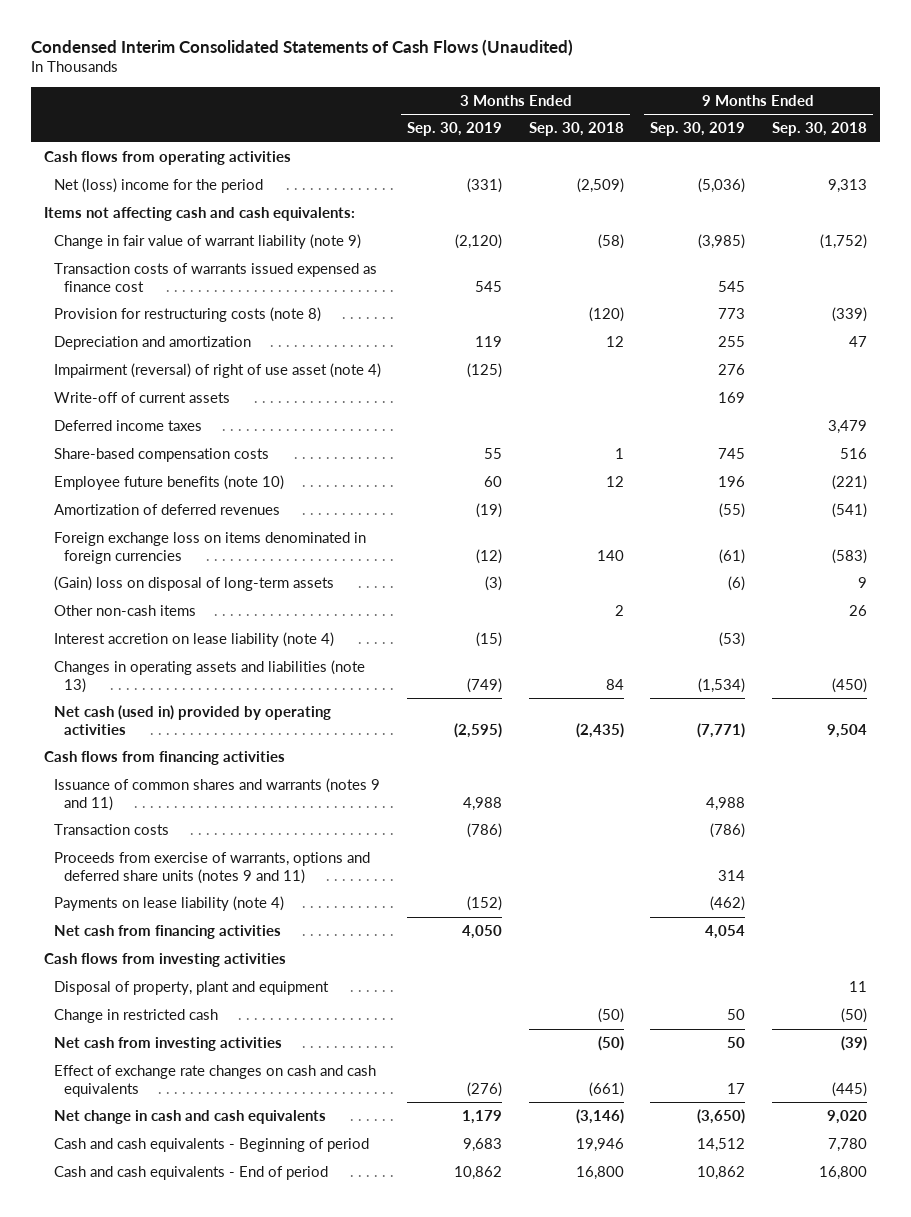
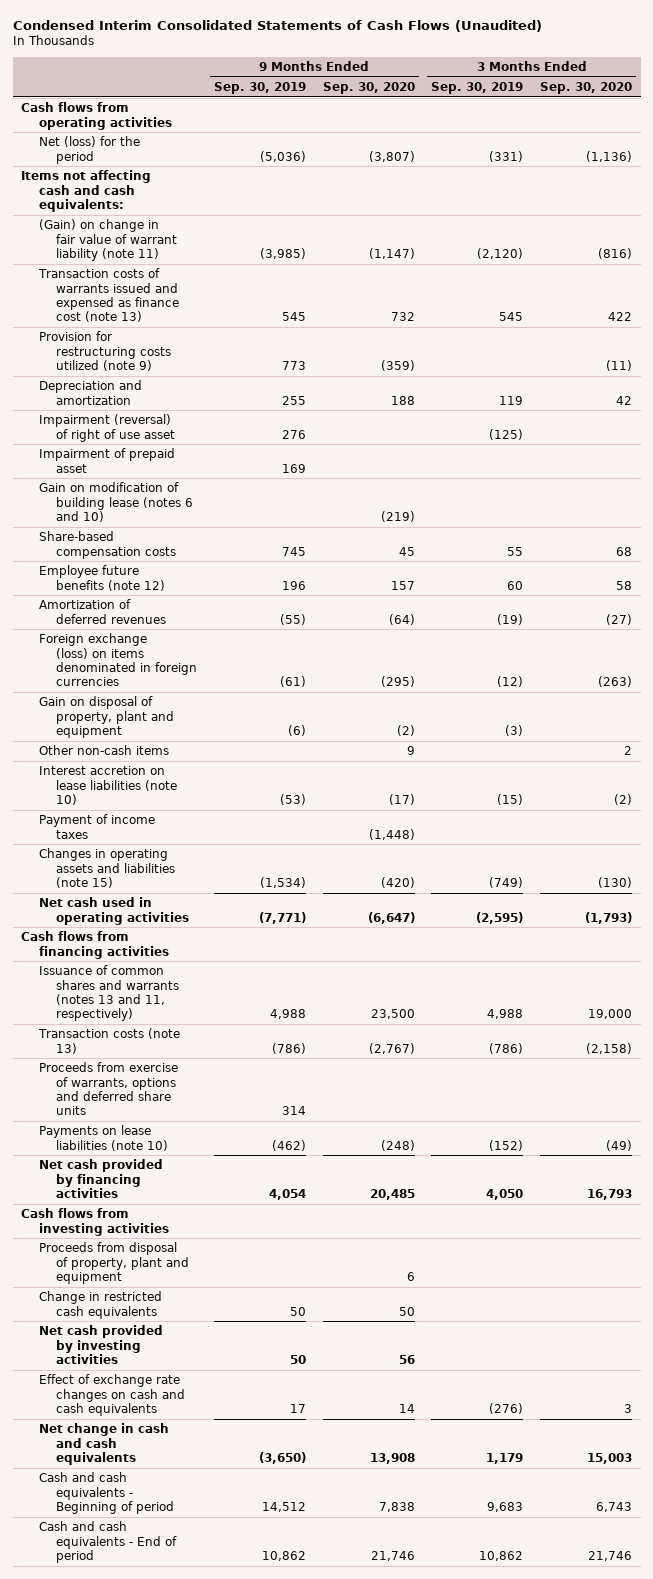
[528,122,624,137] Sep. 30, 2018 -> none
[771,122,867,137] Sep. 30, 2018 -> none
none -> [322,81,415,94] Sep. 30, 2020
none -> [540,81,633,94] Sep. 30, 2020
[54,177,264,193] Net (loss) income for the period -> [38,136,140,164] Net (loss) for the period
[54,233,362,249] Change in fair value of warrant liability (note 9) -> [38,219,177,261] (Gain) on change in fair value of warrant liability (note 11)
[54,262,378,292] Transaction costs of warrants issued expensed as finance cost -> [37,268,179,323] Transaction costs of warrants issued and expensed as finance cost (note 13)
[54,306,322,322] Provision for restructuring costs (note 8) -> [38,331,171,371] Provision for restructuring costs utilized (note 9)
[54,419,203,431] Deferred income taxes -> none
[54,362,382,378] Impairment (reversal) of right of use asset (note 4) -> [38,414,175,442] Impairment (reversal) of right of use asset
[54,391,231,403] Write-off of current assets -> [38,448,175,473] Impairment of prepaid asset
none -> [38,482,193,522] Gain on modification of building lease (notes 6 and 10)
[54,474,285,490] Employee future benefits (note 10) -> [38,565,165,591] Employee future benefits (note 12)
[54,531,367,564] Foreign exchange loss on items denominated in foreign currencies -> [38,633,197,687] Foreign exchange (loss) on items denominated in foreign currencies
[54,575,335,591] (Gain) loss on disposal of long-term assets -> [38,696,174,738] Gain on disposal of property, plant and equipment
[54,631,335,647] Interest accretion on lease liability (note 4) -> [38,766,177,805] Interest accretion on lease liabilities (note 10)
none -> [38,814,155,839] Payment of income taxes
[54,659,366,693] Changes in operating assets and liabilities (note 13) -> [38,848,175,888] Changes in operating assets and liabilities (note 15)
[54,704,332,735] Net cash (used in) provided by operating activities -> [38,897,189,925] Net cash used in operating activities
[54,777,381,811] Issuance of common shares and warrants (notes 9 and 11) -> [38,965,179,1022] Issuance of common shares and warrants (notes 13 and 11, respectively)
[54,823,170,835] Transaction costs -> [37,1028,180,1054] Transaction costs (note 13)
[54,851,371,884] Proceeds from exercise of warrants, options and deferred share units (notes 9 and 11) -> [38,1062,178,1116] Proceeds from exercise of warrants, options and deferred share units
[54,895,285,911] Payments on lease liability (note 4) -> [38,1125,168,1151] Payments on lease liabilities (note 10)
[54,924,282,939] Net cash from financing activities -> [38,1159,163,1198] Net cash provided by financing activities
[54,980,330,995] Disposal of property, plant and equipment -> [38,1242,189,1284] Proceeds from disposal of property, plant and equipment
[54,1008,219,1023] Change in restricted cash -> [38,1291,162,1319] Change in restricted cash equivalents
[54,1036,283,1051] Net cash from investing activities -> [38,1325,163,1364] Net cash provided by investing activities

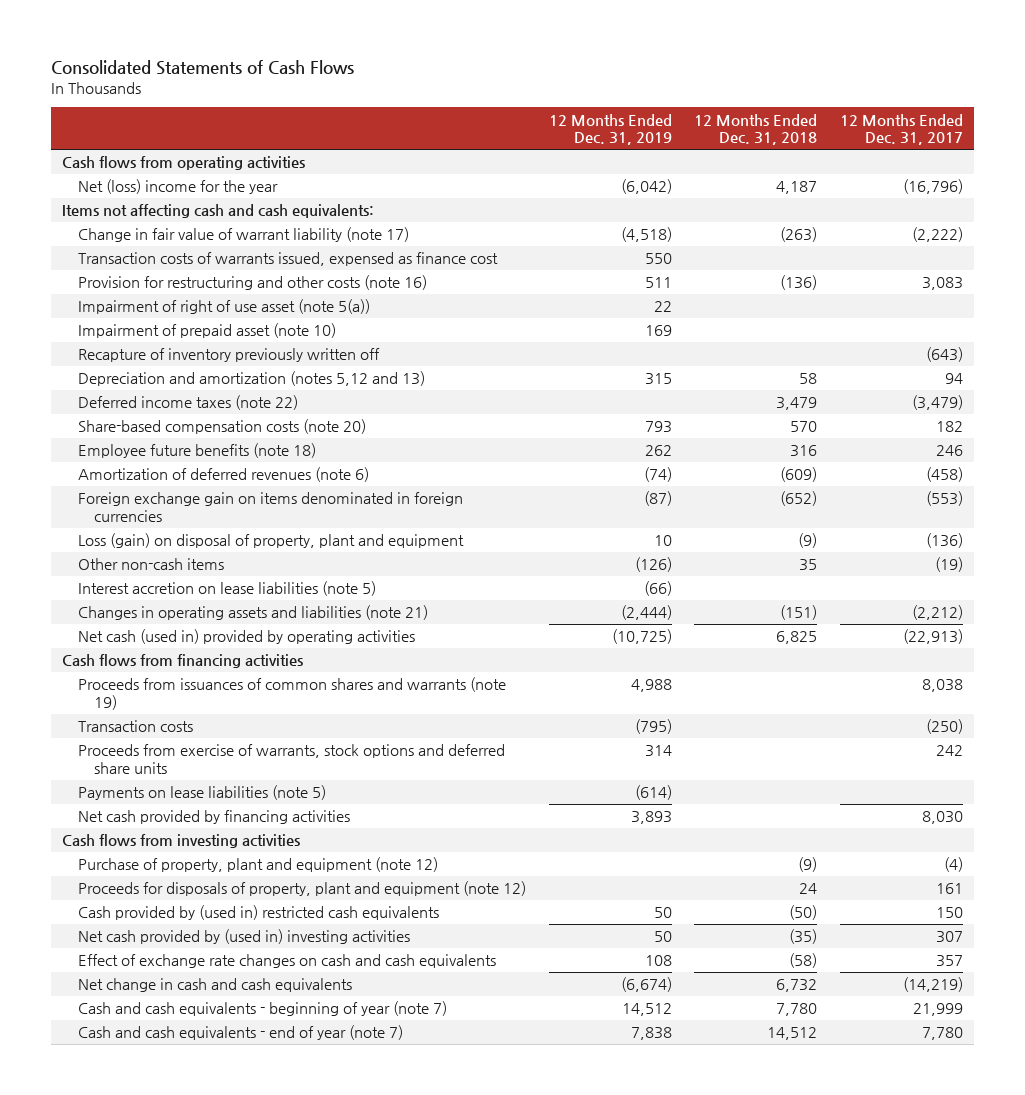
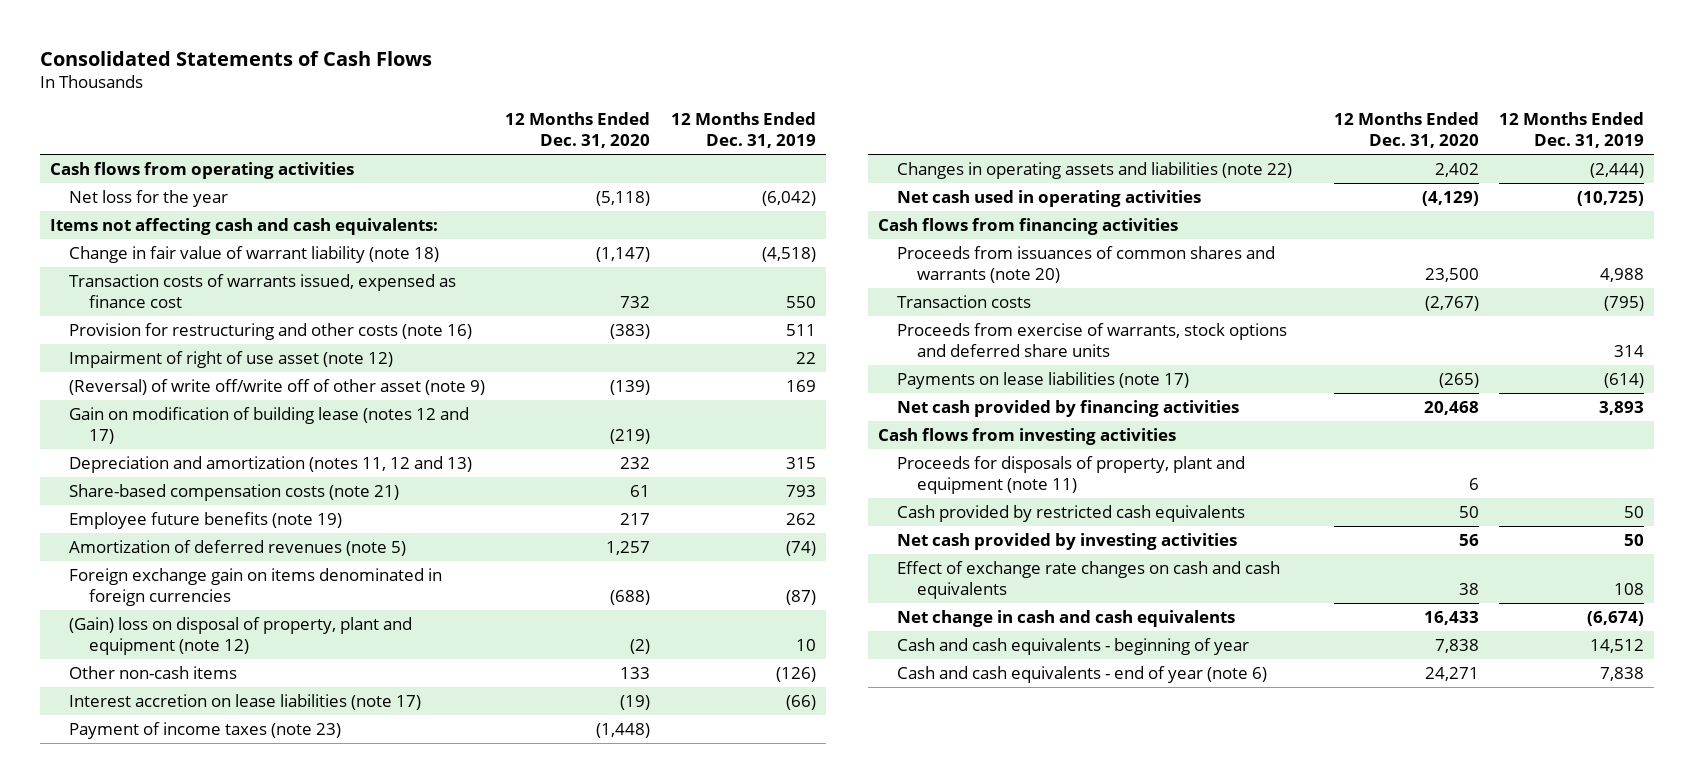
[694,113,818,146] 12 Months Ended Dec. 31, 2018 -> none
[840,113,964,146] 12 Months Ended Dec. 31, 2017 -> none
none -> [505,112,651,149] 12 Months Ended Dec. 31, 2020
[78,179,279,195] Net (loss) income for the year -> [69,190,229,208] Net loss for the year
[78,227,410,243] Change in fair value of warrant liability (note 17) -> [69,246,440,264] Change in fair value of warrant liability (note 18)
[78,348,381,363] Recapture of inventory previously written off -> none
[78,395,299,411] Deferred income taxes (note 22) -> none
[78,299,371,315] Impairment of right of use asset (note 5(a)) -> [69,351,394,369] Impairment of right of use asset (note 12)
[78,323,337,339] Impairment of prepaid asset (note 10) -> [69,379,486,396] (Reversal) of write off/write off of other asset (note 9)
none -> [69,407,470,445] Gain on modification of building lease (notes 12 and 17)
[78,371,426,387] Depreciation and amortization (notes 5,12 and 13) -> [69,456,473,474] Depreciation and amortization (notes 11, 12 and 13)
[78,419,367,435] Share-based compensation costs (note 20) -> [69,484,400,502] Share-based compensation costs (note 21)
[78,443,317,459] Employee future benefits (note 18) -> [69,512,343,530] Employee future benefits (note 19)
[78,467,370,483] Amortization of deferred revenues (note 6) -> [69,540,407,557] Amortization of deferred revenues (note 5)
[78,533,465,549] Loss (gain) on disposal of property, plant and equipment -> [69,617,413,656] (Gain) loss on disposal of property, plant and equipment (note 12)
[78,581,377,597] Interest accretion on lease liabilities (note 5) -> [69,694,422,711] Interest accretion on lease liabilities (note 17)
none -> [69,722,342,740] Payment of income taxes (note 23)
[78,605,429,621] Changes in operating assets and liabilities (note 21) -> [897,162,1293,180] Changes in operating assets and liabilities (note 22)
[78,629,416,645] Net cash (used in) provided by operating activities -> [897,190,1202,208] Net cash used in operating activities
[78,677,507,710] Proceeds from issuances of common shares and warrants (note 19) -> [897,246,1276,284] Proceeds from issuances of common shares and warrants (note 20)
[78,785,327,801] Payments on lease liabilities (note 5) -> [897,372,1190,390] Payments on lease liabilities (note 17)
[78,857,439,873] Purchase of property, plant and equipment (note 12) -> none
[78,881,527,897] Proceeds for disposals of property, plant and equipment (note 12) -> [897,456,1246,495] Proceeds for disposals of property, plant and equipment (note 11)
[78,905,440,921] Cash provided by (used in) restricted cash equivalents -> [897,505,1246,523] Cash provided by restricted cash equivalents
[78,929,411,945] Net cash provided by (used in) investing activities -> [897,533,1238,551] Net cash provided by investing activities
[78,1001,448,1017] Cash and cash equivalents - beginning of year (note 7) -> [897,638,1250,656] Cash and cash equivalents - beginning of year
[78,1025,404,1041] Cash and cash equivalents - end of year (note 7) -> [897,666,1268,684] Cash and cash equivalents - end of year (note 6)

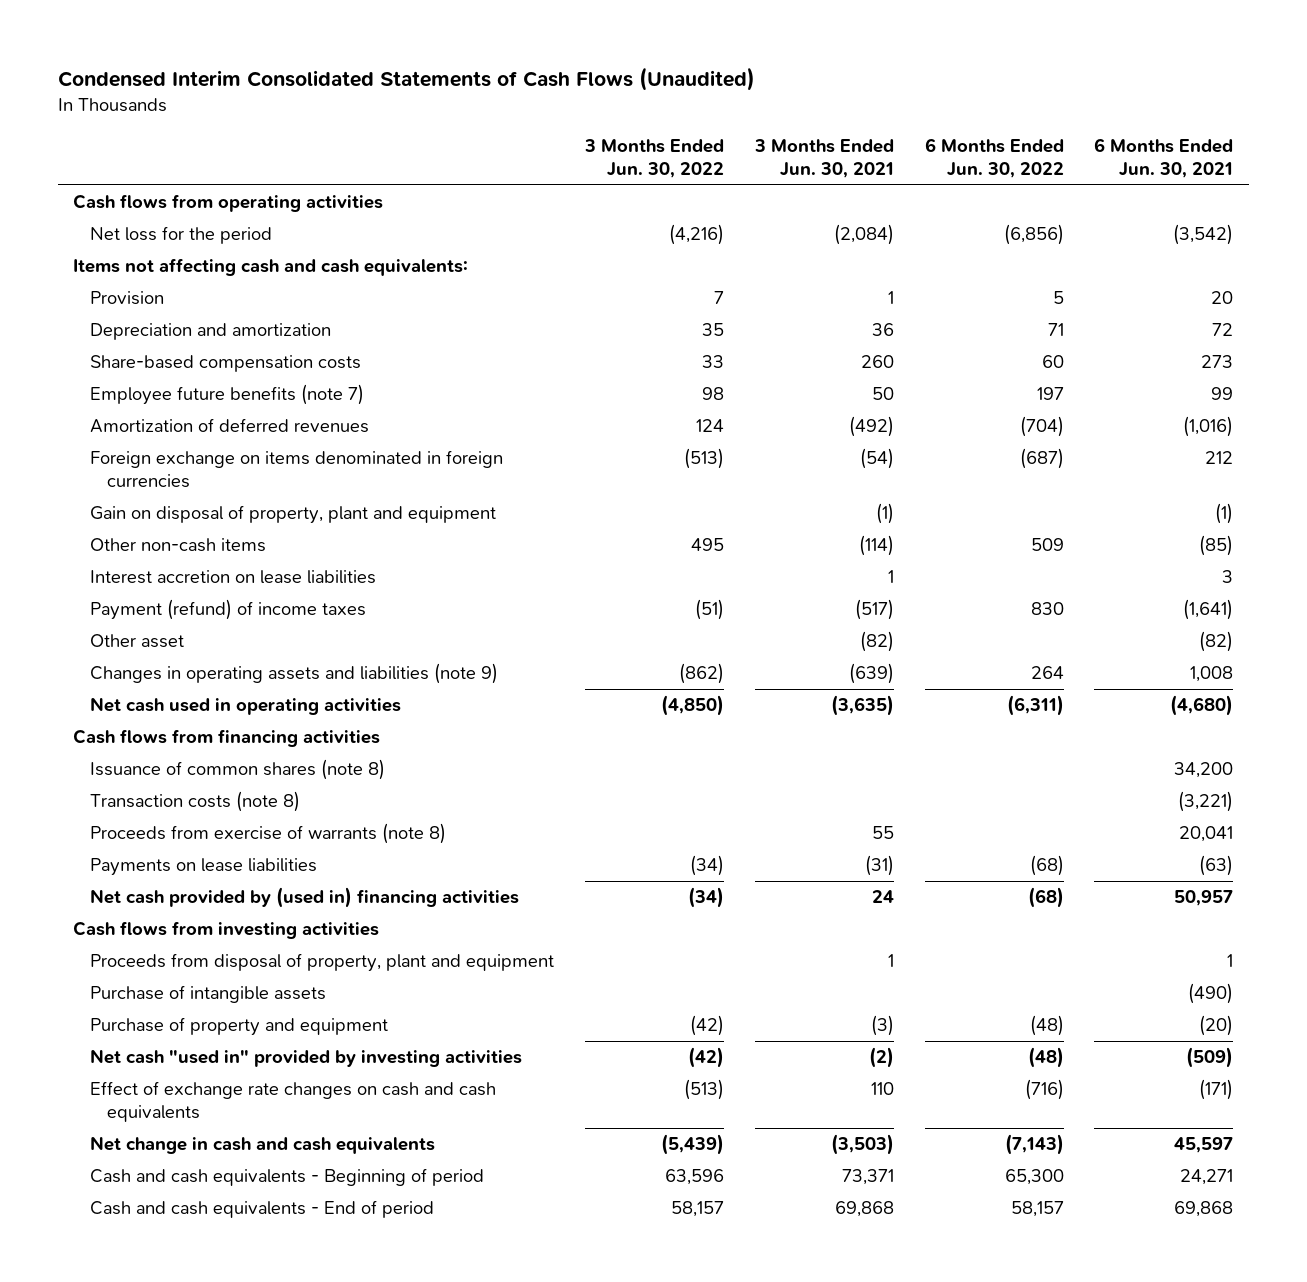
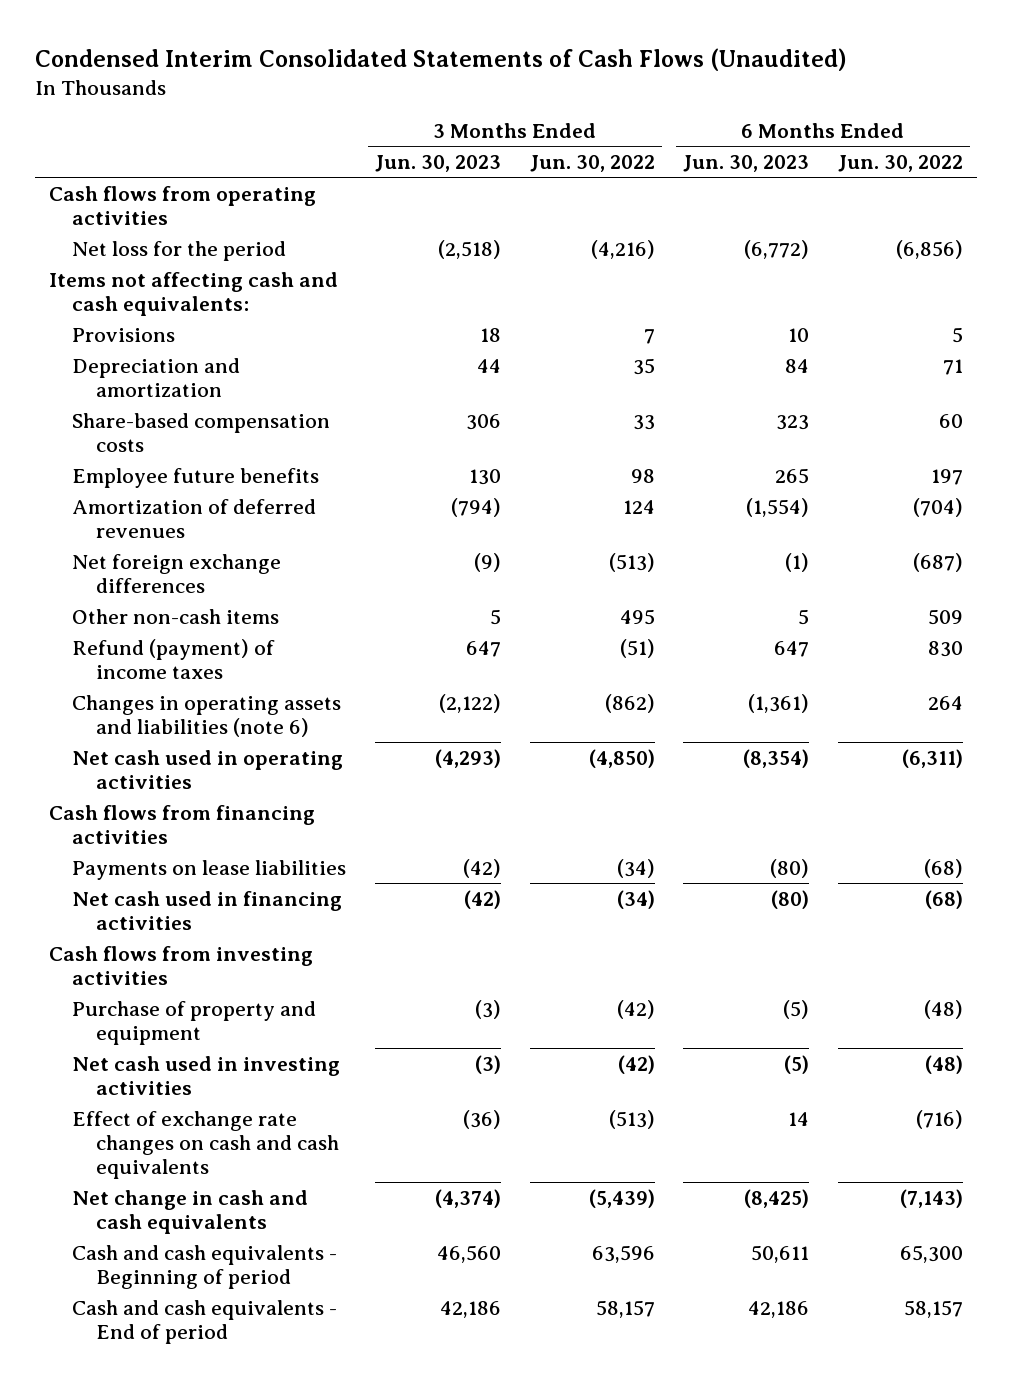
[753,138,894,178] 3 Months Ended Jun. 30, 2021 -> none
[1094,137,1234,178] 6 Months Ended Jun. 30, 2021 -> none
none -> [375,155,502,173] Jun. 30, 2023
none -> [683,155,810,173] Jun. 30, 2023
[90,291,165,306] Provision -> [72,327,176,342] Provisions
[90,384,365,406] Employee future benefits (note 7) -> [72,467,320,488] Employee future benefits
[90,505,497,525] Gain on disposal of property, plant and equipment -> none
[90,450,504,489] Foreign exchange on items denominated in foreign currencies -> [72,553,282,593] Net foreign exchange differences
[90,570,377,585] Interest accretion on lease liabilities -> none
[90,634,185,649] Other asset -> none
[90,599,367,621] Payment (refund) of income taxes -> [72,638,276,679] Refund (payment) of income taxes
[90,663,499,685] Changes in operating assets and liabilities (note 9) -> [72,694,342,737] Changes in operating assets and liabilities (note 6)
[90,759,386,781] Issuance of common shares (note 8) -> none
[90,791,301,813] Transaction costs (note 8) -> none
[90,823,447,845] Proceeds from exercise of warrants (note 8) -> none
[90,887,520,909] Net cash provided by (used in) financing activities -> [72,890,343,930] Net cash used in financing activities
[90,953,555,973] Proceeds from disposal of property, plant and equipment -> none
[90,985,327,1004] Purchase of intangible assets -> none
[90,1049,523,1068] Net cash "used in" provided by investing activities -> [72,1055,341,1095] Net cash used in investing activities

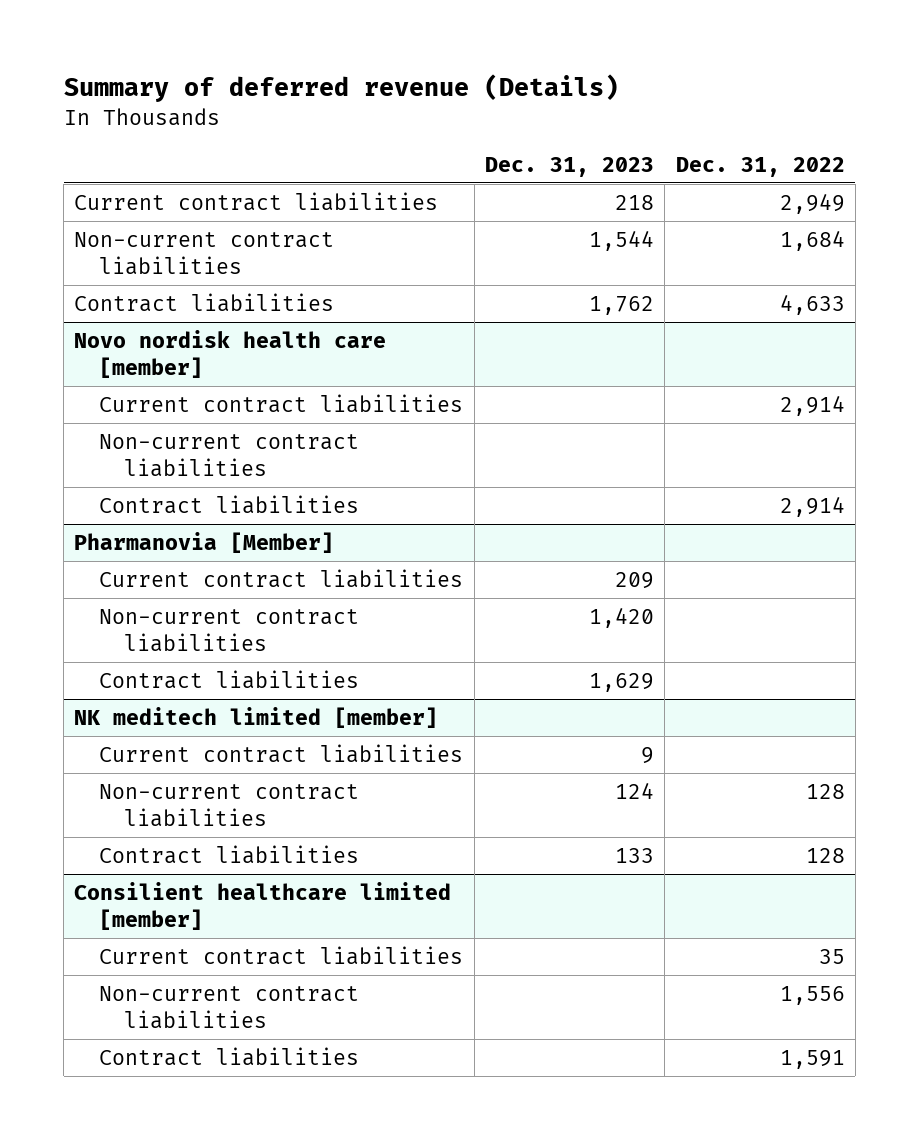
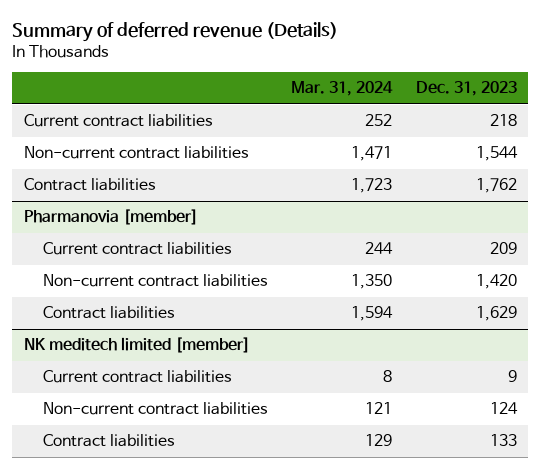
[675,156,845,177] Dec. 31, 2022 -> none
none -> [291,81,394,97] Mar. 31, 2024
[74,329,387,378] Novo nordisk health care [member] -> none
[99,393,464,413] Current contract liabilities -> none
[99,433,360,477] Non-current contract liabilities -> none
[99,494,360,514] Contract liabilities -> none
[74,531,335,553] Pharmanovia [Member] -> [23,209,198,226] Pharmanovia [member]
[74,881,452,930] Consilient healthcare limited [member] -> none
[99,945,464,965] Current contract liabilities -> none
[99,985,360,1029] Non-current contract liabilities -> none
[99,1046,360,1066] Contract liabilities -> none

